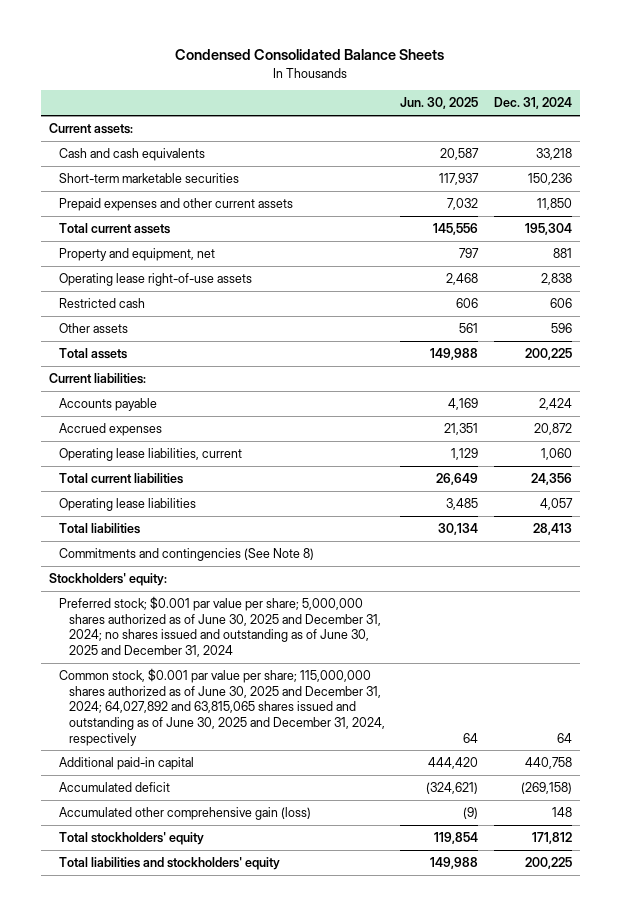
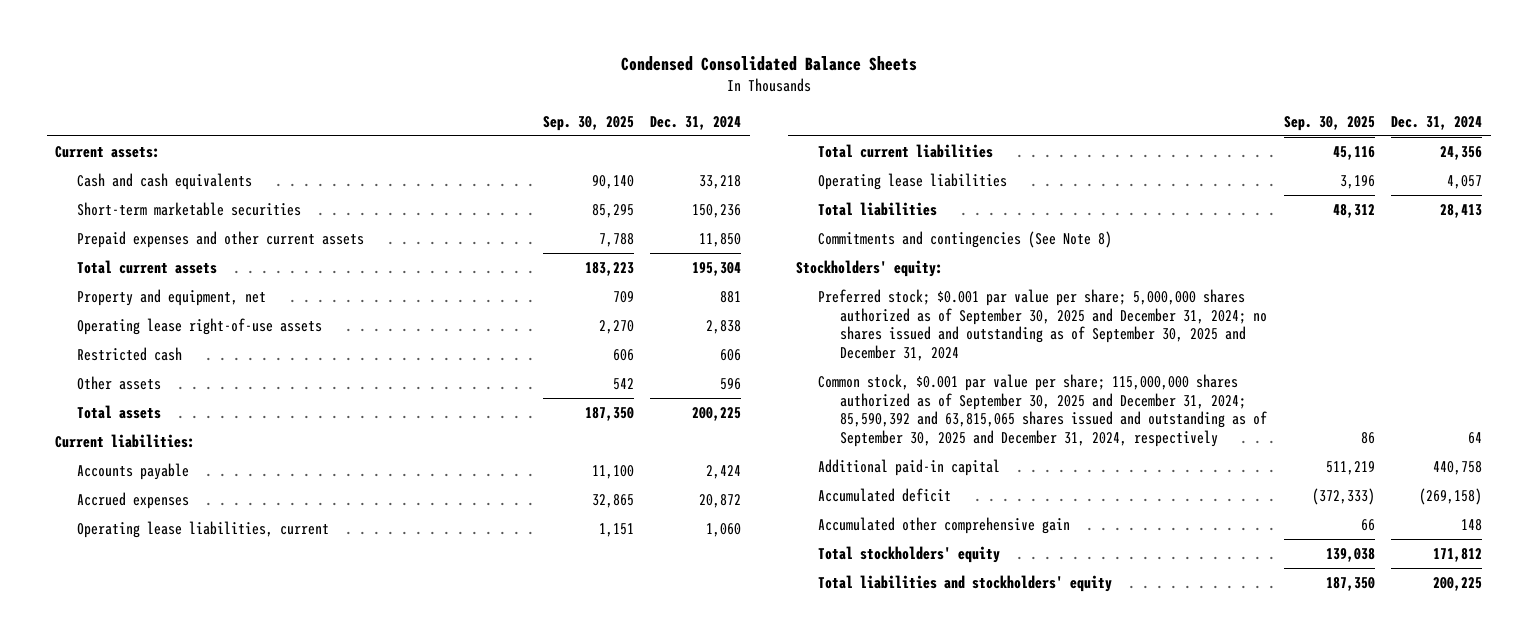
[400,97,479,110] Jun. 30, 2025 -> none
none -> [542,115,634,131] Sep. 30, 2025
[58,596,381,657] Preferred stock; $0.001 par value per share; 5,000,000 shares authorized as of June 30, 2025 and December 31, 2024; no shares issued and outstanding as of June 30, 2025 and December 31, 2024 -> [818,289,1267,362] Preferred stock; $0.001 par value per share; 5,000,000 shares authorized as of September 30, 2025 and December 31, 2024; no shares issued and outstanding as of September 30, 2025 and December 31, 2024
[58,668,385,746] Common stock, $0.001 par value per share; 115,000,000 shares authorized as of June 30, 2025 and December 31, 2024; 64,027,892 and 63,815,065 shares issued and outstanding as of June 30, 2025 and December 31, 2024, respectively -> [818,374,1267,448] Common stock, $0.001 par value per share; 115,000,000 shares authorized as of September 30, 2025 and December 31, 2024; 85,590,392 and 63,815,065 shares issued and outstanding as of September 30, 2025 and December 31, 2024, respectively
[58,807,311,821] Accumulated other comprehensive gain (loss) -> [818,517,1071,535] Accumulated other comprehensive gain

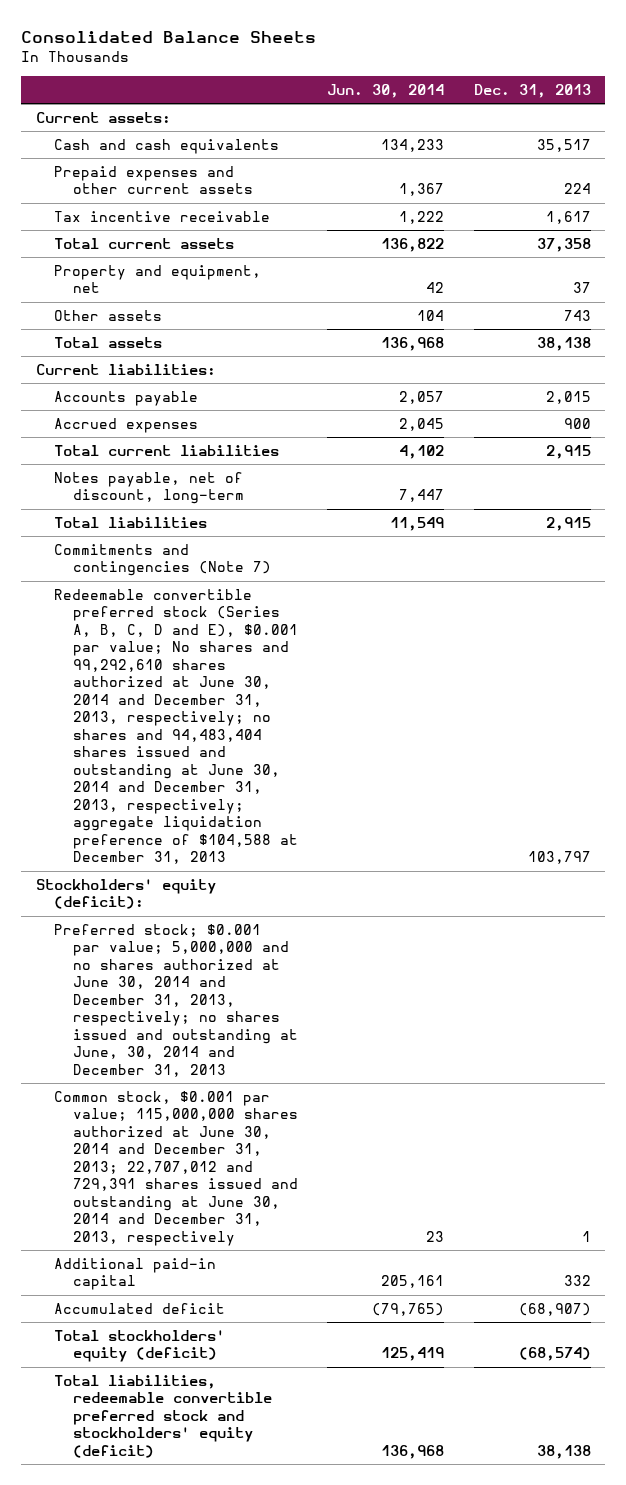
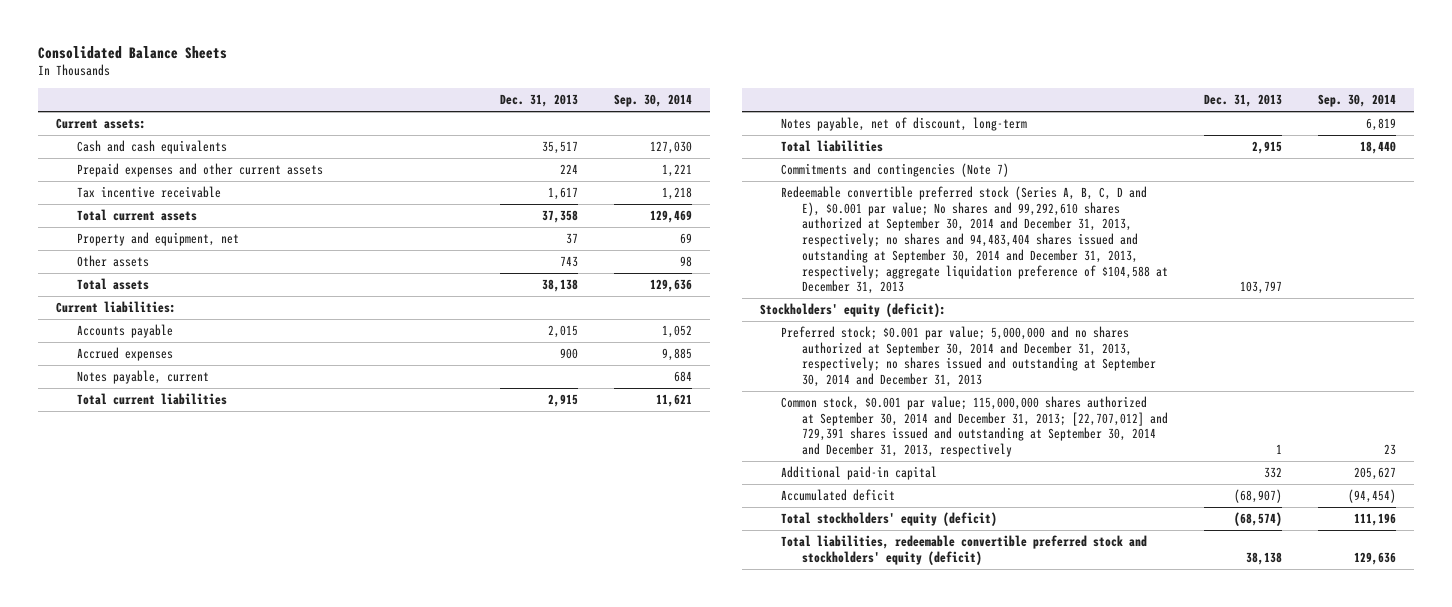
[327,84,445,99] Jun. 30, 2014 -> none
none -> [613,94,692,108] Sep. 30, 2014
none -> [76,370,209,385] Notes payable, current
[54,588,299,865] Redeemable convertible preferred stock (Series A, B, C, D and E), $0.001 par value; No shares and 99,292,610 shares authorized at June 30, 2014 and December 31, 2013, respectively; no shares and 94,483,404 shares issued and outstanding at June 30, 2014 and December 31, 2013, respectively; aggregate liquidation preference of $104,588 at December 31, 2013 -> [780,186,1168,295] Redeemable convertible preferred stock (Series A, B, C, D and E), $0.001 par value; No shares and 99,292,610 shares authorized at September 30, 2014 and December 31, 2013, respectively; no shares and 94,483,404 shares issued and outstanding at September 30, 2014 and December 31, 2013, respectively; aggregate liquidation preference of $104,588 at December 31, 2013
[54,923,299,1077] Preferred stock; $0.001 par value; 5,000,000 and no shares authorized at June 30, 2014 and December 31, 2013, respectively; no shares issued and outstanding at June, 30, 2014 and December 31, 2013 -> [780,326,1156,388] Preferred stock; $0.001 par value; 5,000,000 and no shares authorized at September 30, 2014 and December 31, 2013, respectively; no shares issued and outstanding at September 30, 2014 and December 31, 2013
[54,1090,299,1246] Common stock, $0.001 par value; 115,000,000 shares authorized at June 30, 2014 and December 31, 2013; 22,707,012 and 729,391 shares issued and outstanding at June 30, 2014 and December 31, 2013, respectively -> [780,396,1168,458] Common stock, $0.001 par value; 115,000,000 shares authorized at September 30, 2014 and December 31, 2013; [22,707,012] and 729,391 shares issued and outstanding at September 30, 2014 and December 31, 2013, respectively

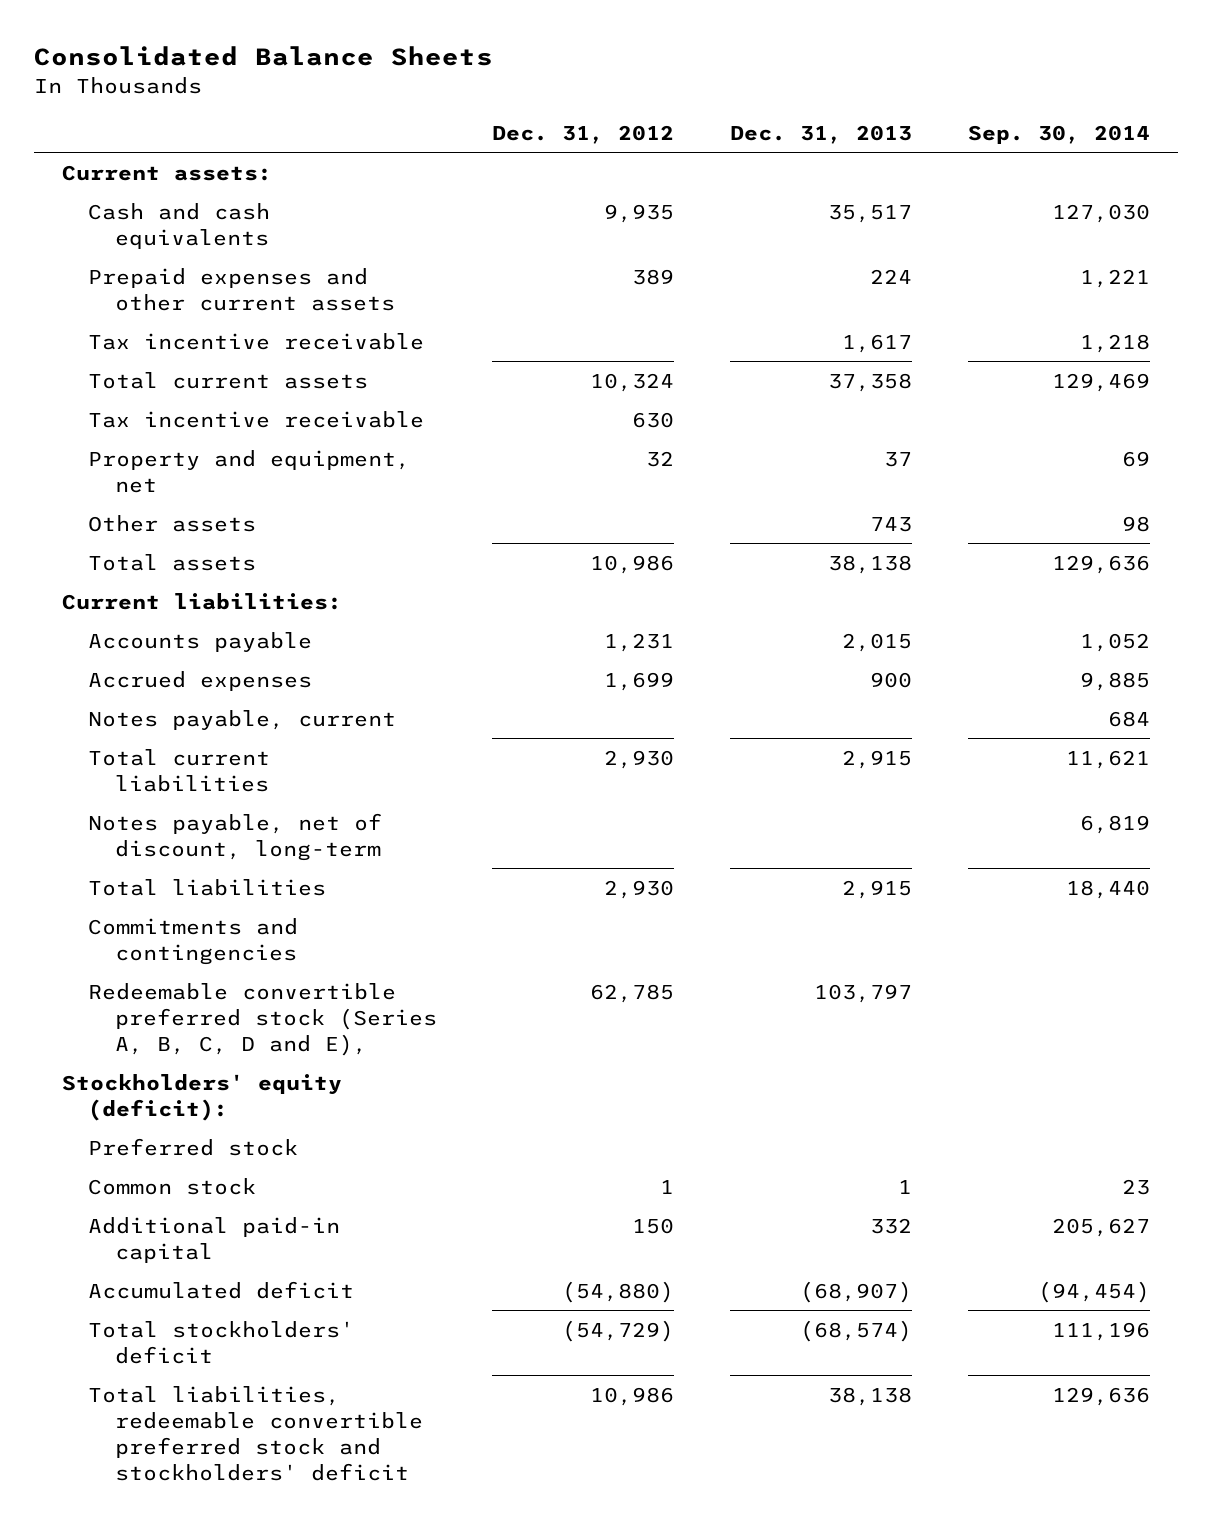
none -> [492,124,675,144] Dec. 31, 2012
none -> [88,410,425,428] Tax incentive receivable
[780,163,1009,178] Commitments and contingencies (Note 7) -> [88,917,299,965] Commitments and contingencies
[780,186,1168,295] Redeemable convertible preferred stock (Series A, B, C, D and E), $0.001 par value; No shares and 99,292,610 shares authorized at September 30, 2014 and December 31, 2013, respectively; no shares and 94,483,404 shares issued and outstanding at September 30, 2014 and December 31, 2013, respectively; aggregate liquidation preference of $104,588 at December 31, 2013 -> [88,982,437,1056] Redeemable convertible preferred stock (Series A, B, C, D and E),
[780,326,1156,388] Preferred stock; $0.001 par value; 5,000,000 and no shares authorized at September 30, 2014 and December 31, 2013, respectively; no shares issued and outstanding at September 30, 2014 and December 31, 2013 -> [88,1137,299,1156] Preferred stock
[780,396,1168,458] Common stock, $0.001 par value; 115,000,000 shares authorized at September 30, 2014 and December 31, 2013; [22,707,012] and 729,391 shares issued and outstanding at September 30, 2014 and December 31, 2013, respectively -> [88,1177,257,1195] Common stock
[780,512,997,527] Total stockholders' equity (deficit) -> [88,1320,355,1364] Total stockholders' deficit
[780,535,1147,565] Total liabilities, redeemable convertible preferred stock and stockholders' equity (deficit) -> [88,1385,423,1481] Total liabilities, redeemable convertible preferred stock and stockholders' deficit

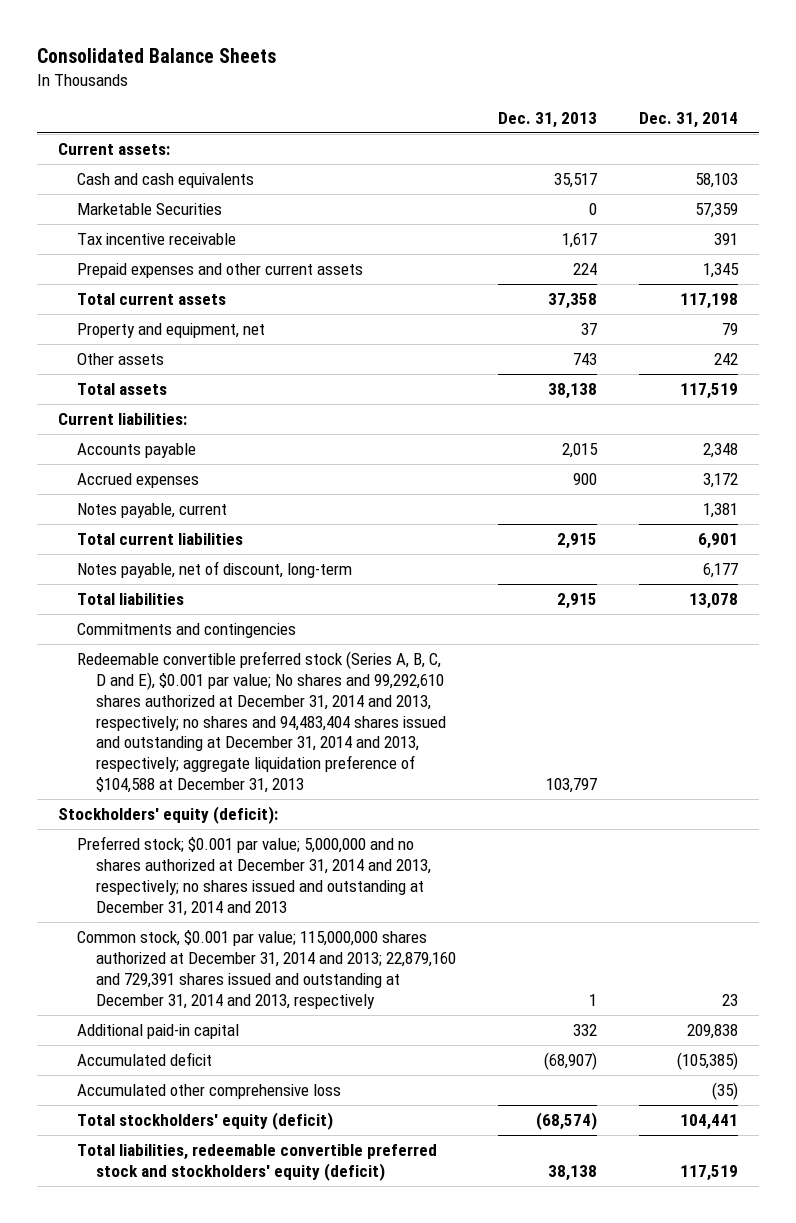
[492,124,675,144] Dec. 31, 2012 -> none
[968,124,1151,144] Sep. 30, 2014 -> none
none -> [639,111,739,128] Dec. 31, 2014
none -> [76,202,222,215] Marketable Securities
[88,267,395,311] Prepaid expenses and other current assets -> [76,262,363,278] Prepaid expenses and other current assets
[88,410,425,428] Tax incentive receivable -> none
[88,982,437,1056] Redeemable convertible preferred stock (Series A, B, C, D and E), -> [76,650,446,794] Redeemable convertible preferred stock (Series A, B, C, D and E), $0.001 par value; No shares and 99,292,610 shares authorized at December 31, 2014 and 2013, respectively; no shares and 94,483,404 shares issued and outstanding at December 31, 2014 and 2013, respectively; aggregate liquidation preference of $104,588 at December 31, 2013
[88,1137,299,1156] Preferred stock -> [76,835,431,916] Preferred stock; $0.001 par value; 5,000,000 and no shares authorized at December 31, 2014 and 2013, respectively; no shares issued and outstanding at December 31, 2014 and 2013
[88,1177,257,1195] Common stock -> [76,929,456,1009] Common stock, $0.001 par value; 115,000,000 shares authorized at December 31, 2014 and 2013; 22,879,160 and 729,391 shares issued and outstanding at December 31, 2014 and 2013, respectively
none -> [76,1083,341,1099] Accumulated other comprehensive loss
[88,1320,355,1364] Total stockholders' deficit -> [76,1111,333,1130] Total stockholders' equity (deficit)
[88,1385,423,1481] Total liabilities, redeemable convertible preferred stock and stockholders' deficit -> [76,1143,437,1181] Total liabilities, redeemable convertible preferred stock and stockholders' equity (deficit)

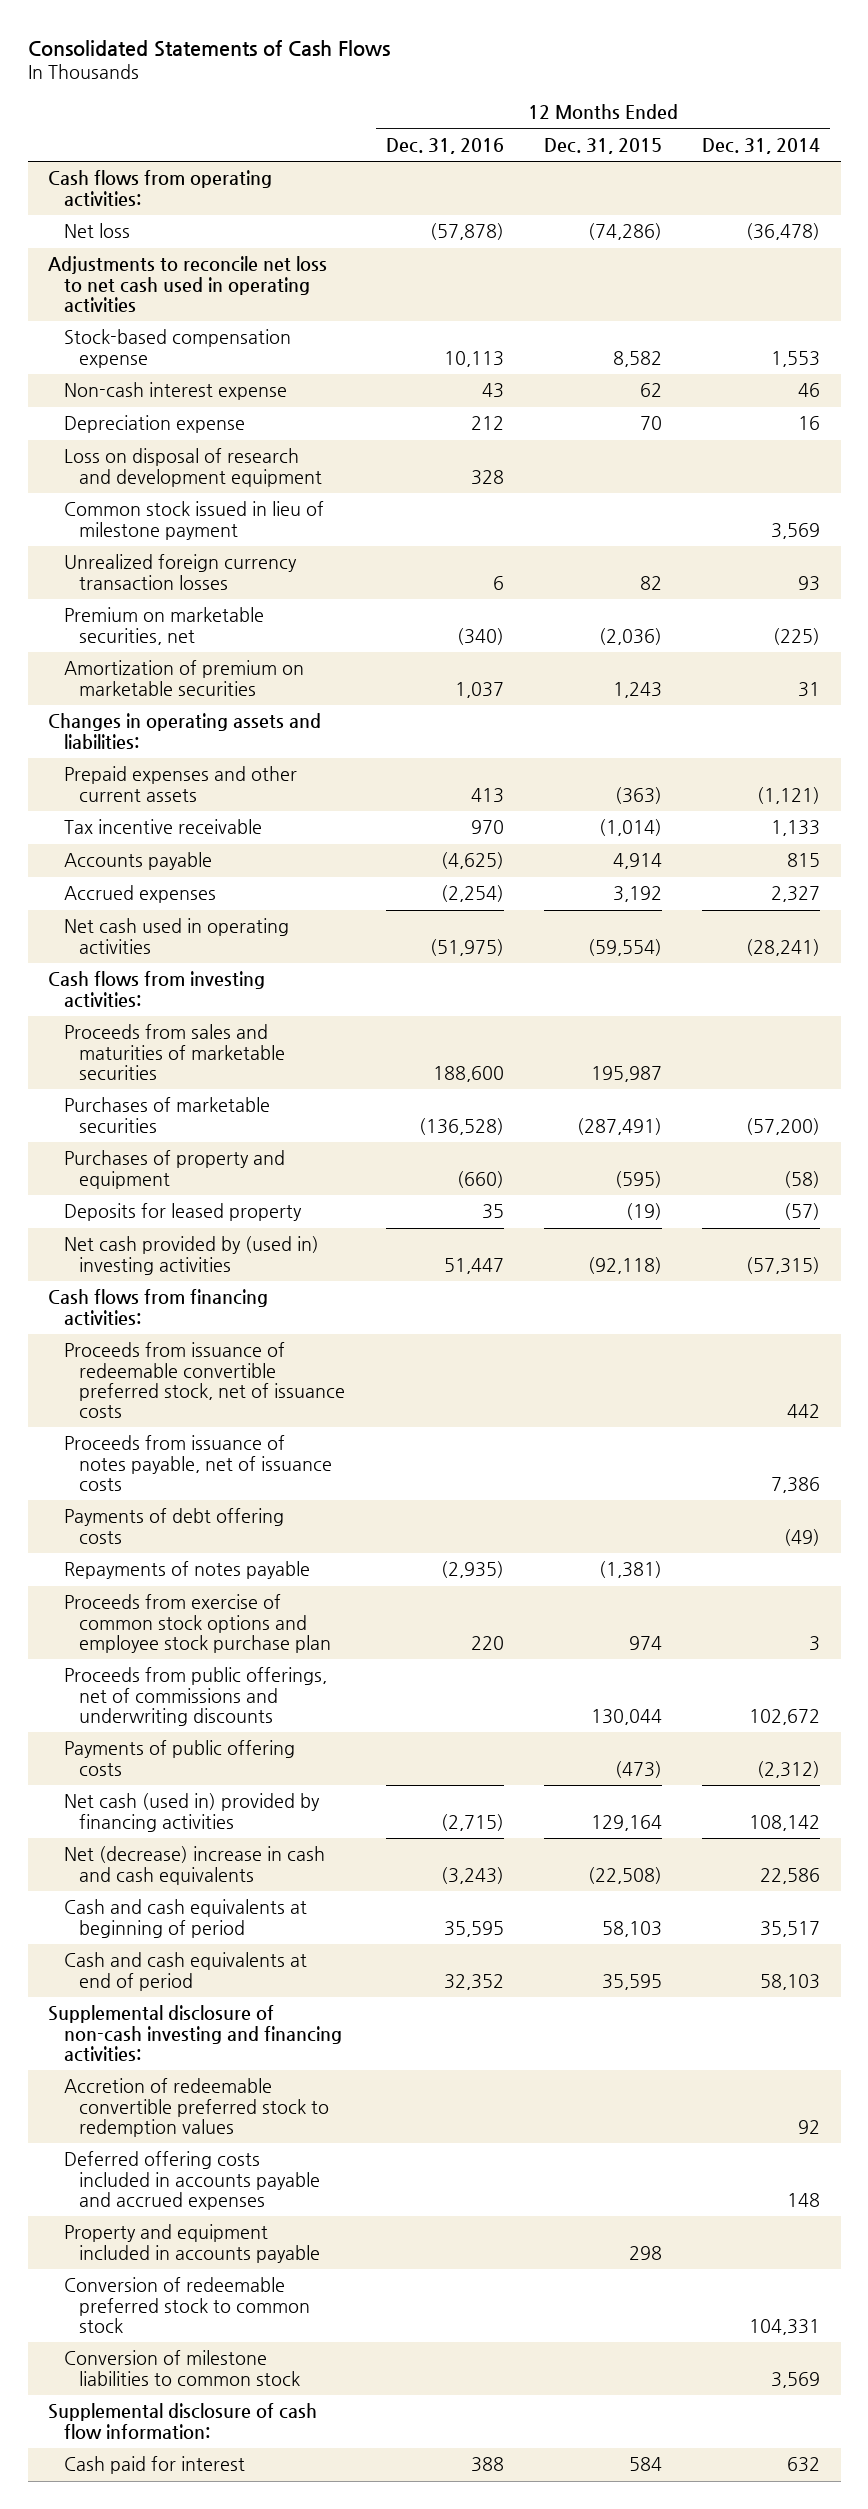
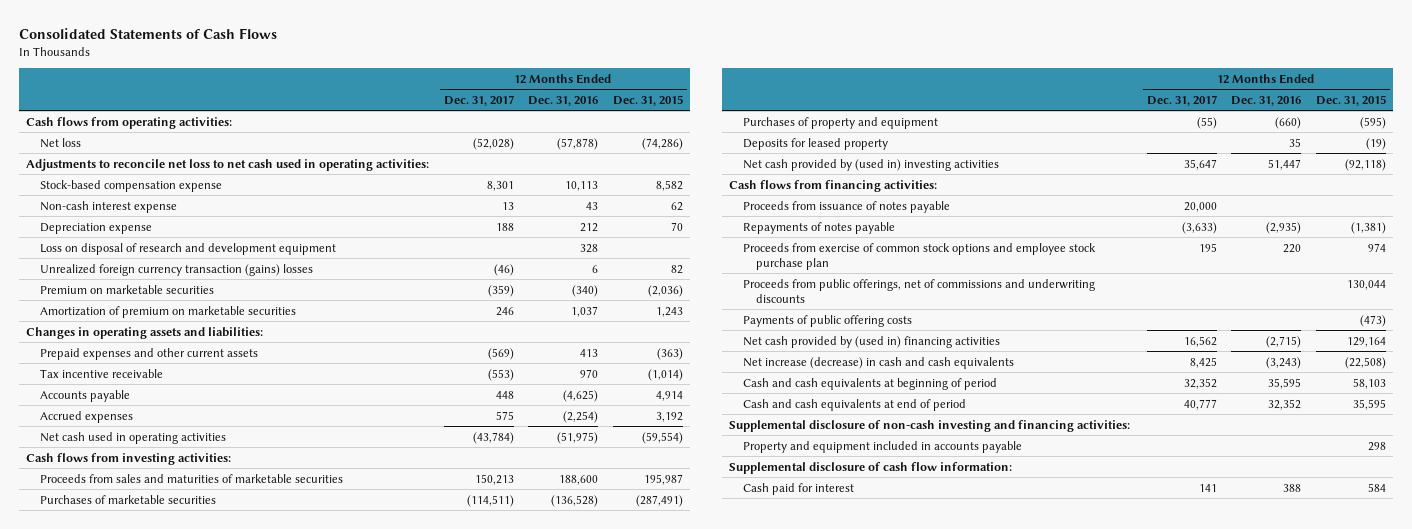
[702,137,821,154] Dec. 31, 2014 -> none
none -> [443,94,514,106] Dec. 31, 2017
[47,256,327,313] Adjustments to reconcile net loss to net cash used in operating activities -> [26,158,430,171] Adjustments to reconcile net loss to net cash used in operating activities:
[63,501,324,540] Common stock issued in lieu of milestone payment -> none
[63,554,297,590] Unrealized foreign currency transaction losses -> [39,263,313,276] Unrealized foreign currency transaction (gains) losses
[63,607,264,645] Premium on marketable securities, net -> [39,284,214,294] Premium on marketable securities
[63,1342,346,1418] Proceeds from issuance of redeemable convertible preferred stock, net of issuance costs -> none
[63,1508,284,1544] Payments of debt offering costs -> none
[63,1435,333,1491] Proceeds from issuance of notes payable, net of issuance costs -> [742,200,950,213] Proceeds from issuance of notes payable
[63,1793,320,1832] Net cash (used in) provided by financing activities -> [742,335,1000,348] Net cash provided by (used in) financing activities
[63,1846,325,1885] Net (decrease) increase in cash and cash equivalents -> [742,356,1014,369] Net increase (decrease) in cash and cash equivalents
[63,2078,330,2137] Accretion of redeemable convertible preferred stock to redemption values -> none
[63,2151,321,2210] Deferred offering costs included in accounts payable and accrued expenses -> none
[63,2277,311,2333] Conversion of redeemable preferred stock to common stock -> none
[63,2350,301,2386] Conversion of milestone liabilities to common stock -> none

